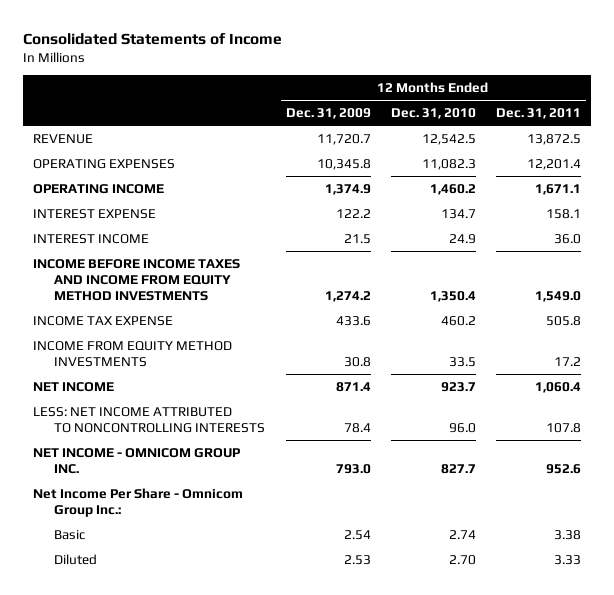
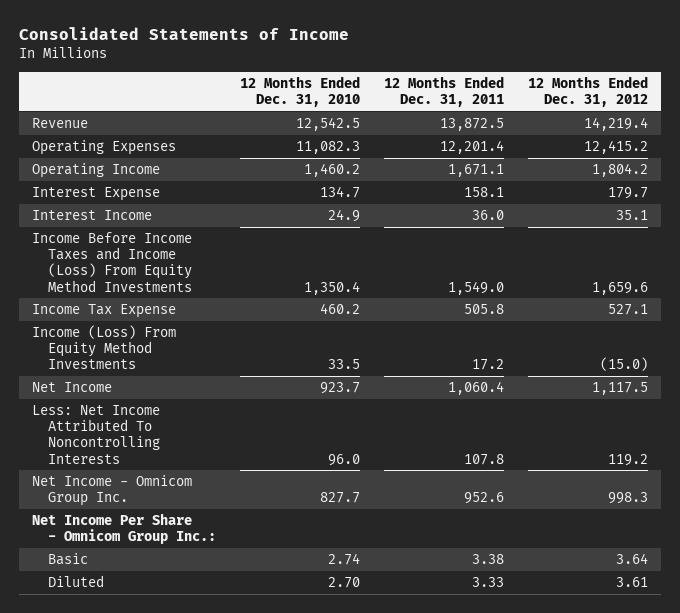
[285,108,371,120] Dec. 31, 2009 -> none
none -> [528,75,649,107] 12 Months Ended Dec. 31, 2012
[33,133,94,144] REVENUE -> [31,118,88,129] Revenue
[33,158,176,169] OPERATING EXPENSES -> [31,140,176,156] Operating Expenses
[33,183,165,194] OPERATING INCOME -> [31,163,160,179] Operating Income
[33,208,157,219] INTEREST EXPENSE -> [31,187,160,202] Interest Expense
[33,233,150,244] INTEREST INCOME -> [31,210,152,221] Interest Income
[33,258,241,301] INCOME BEFORE INCOME TAXES AND INCOME FROM EQUITY METHOD INVESTMENTS -> [31,232,192,292] Income Before Income Taxes and Income (Loss) From Equity Method Investments
[33,315,174,326] INCOME TAX EXPENSE -> [31,304,176,319] Income Tax Expense
[33,340,233,367] INCOME FROM EQUITY METHOD INVESTMENTS -> [31,325,176,370] Income (Loss) From Equity Method Investments
[33,381,115,392] NET INCOME -> [31,382,112,393] Net Income
[33,406,266,433] LESS: NET INCOME ATTRIBUTED TO NONCONTROLLING INTERESTS -> [31,405,160,464] Less: Net Income Attributed To Noncontrolling Interests
[33,447,241,474] NET INCOME - OMNICOM GROUP INC. -> [31,475,192,507] Net Income - Omnicom Group Inc.

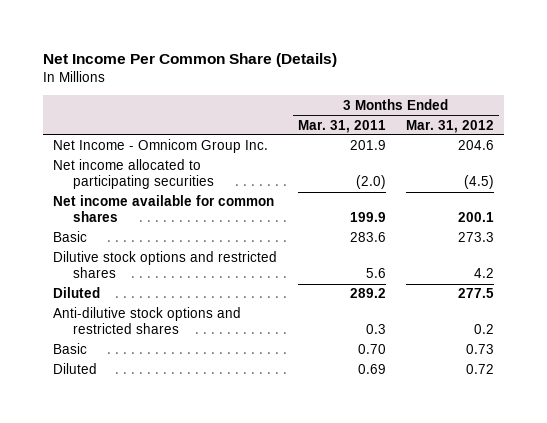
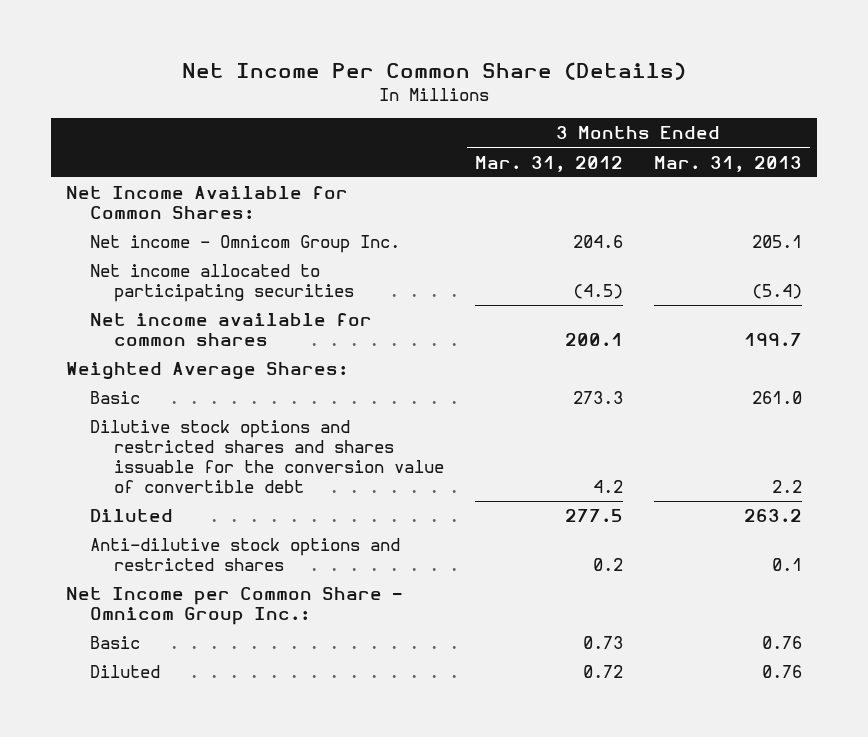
[297,119,386,133] Mar. 31, 2011 -> none
none -> [653,155,802,172] Mar. 31, 2013
none -> [66,186,349,220] Net Income Available for Common Shares:
[53,139,269,154] Net Income - Omnicom Group Inc. -> [90,235,401,254] Net income - Omnicom Group Inc.
none -> [66,362,349,381] Weighted Average Shares:
[53,251,278,279] Dilutive stock options and restricted shares -> [90,420,444,494] Dilutive stock options and restricted shares and shares issuable for the conversion value of convertible debt
none -> [66,587,403,626] Net Income per Common Share - Omnicom Group Inc.:

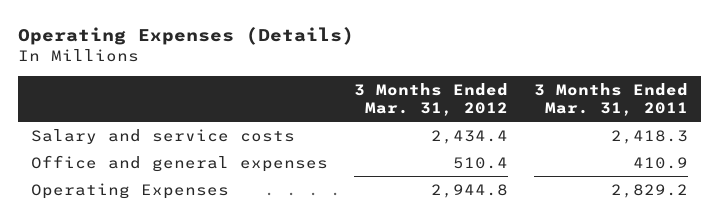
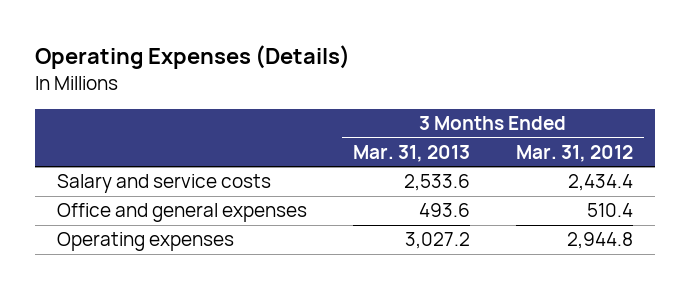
[533,82,688,116] 3 Months Ended Mar. 31, 2011 -> none
none -> [353,144,471,162] Mar. 31, 2013
[31,182,230,199] Operating Expenses -> [57,232,235,252] Operating expenses

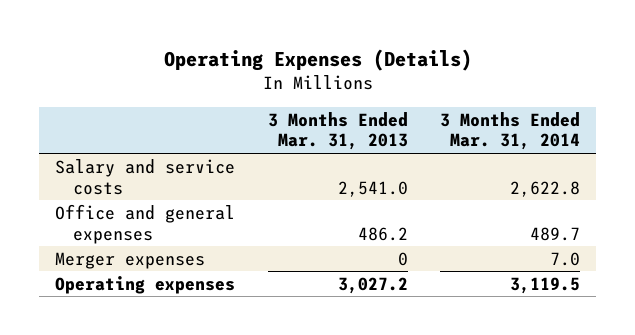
[515,144,633,162] Mar. 31, 2012 -> none
none -> [439,111,580,151] 3 Months Ended Mar. 31, 2014
[404,174,471,192] 2,533.6 -> [337,180,408,197] 2,541.0
[419,203,471,218] 493.6 -> [357,226,408,241] 486.2
none -> [55,251,206,269] Merger expenses

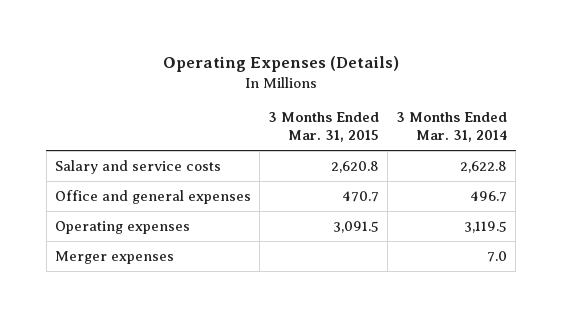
[267,111,408,151] 3 Months Ended Mar. 31, 2013 -> none
none -> [267,111,379,143] 3 Months Ended Mar. 31, 2015
[529,226,580,241] 489.7 -> [469,190,507,202] 496.7
[55,251,206,269] Merger expenses -> [54,250,174,264] Merger expenses

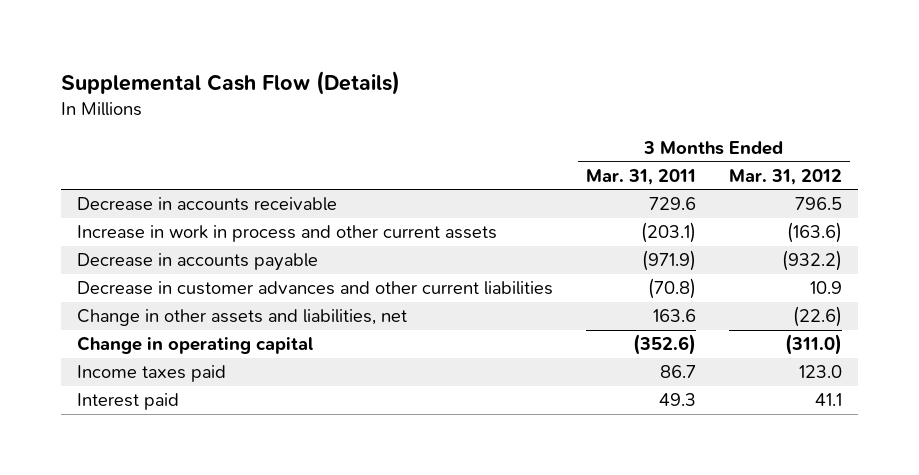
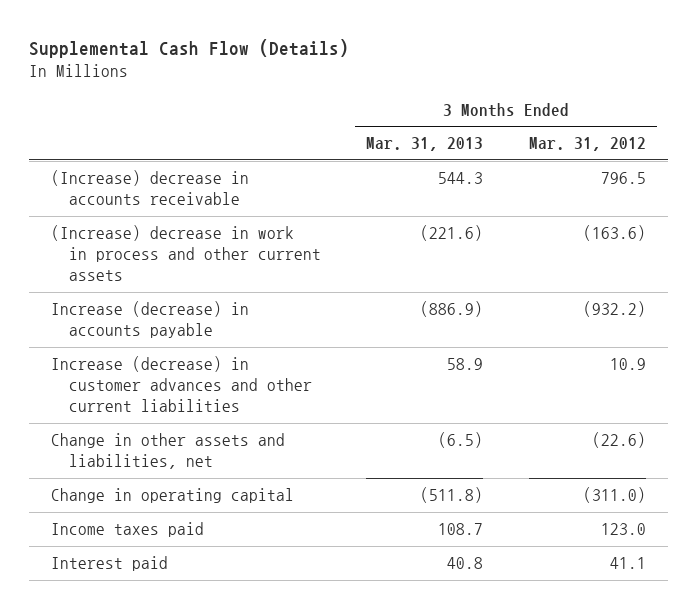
[586,168,697,185] Mar. 31, 2011 -> none
none -> [366,137,484,152] Mar. 31, 2013
[77,197,338,212] Decrease in accounts receivable -> [51,170,250,205] (Increase) decrease in accounts receivable
[77,225,498,243] Increase in work in process and other current assets -> [51,225,321,281] (Increase) decrease in work in process and other current assets
[77,253,319,272] Decrease in accounts payable -> [51,301,250,338] Increase (decrease) in accounts payable
[77,281,554,296] Decrease in customer advances and other current liabilities -> [51,356,312,412] Increase (decrease) in customer advances and other current liabilities

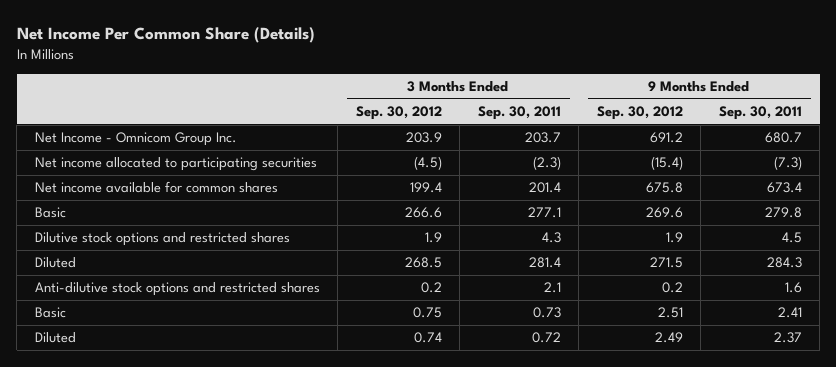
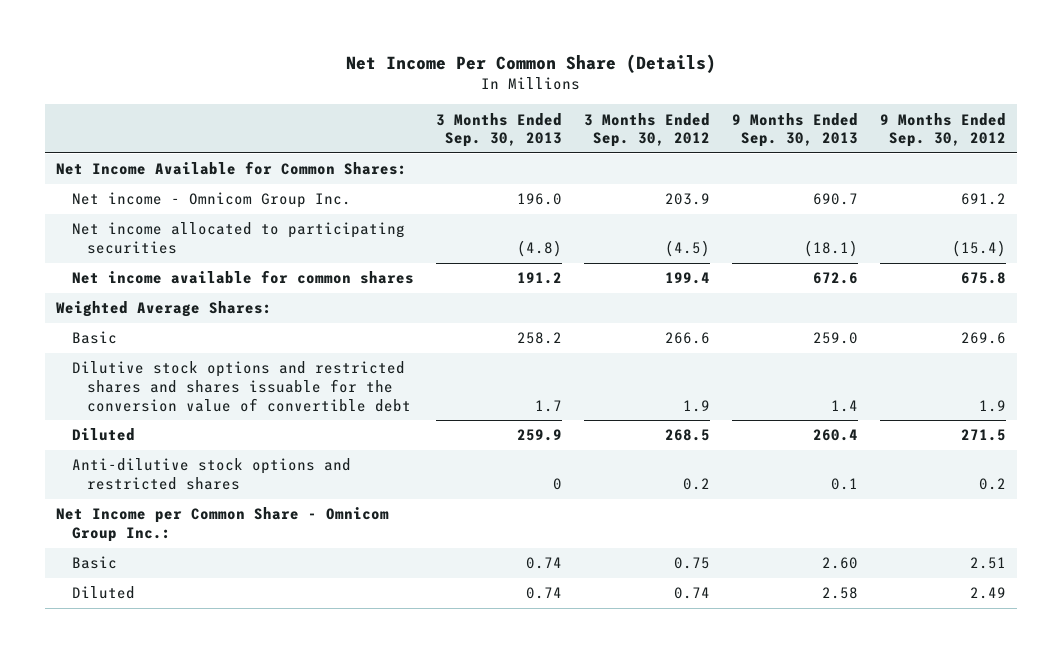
[477,106,561,121] Sep. 30, 2011 -> none
[718,106,802,121] Sep. 30, 2011 -> none
none -> [435,112,562,148] 3 Months Ended Sep. 30, 2013
none -> [732,112,859,148] 9 Months Ended Sep. 30, 2013
none -> [56,161,408,176] Net Income Available for Common Shares:
[34,132,237,147] Net Income - Omnicom Group Inc. -> [71,192,351,209] Net income - Omnicom Group Inc.
none -> [56,301,273,318] Weighted Average Shares:
[34,232,290,247] Dilutive stock options and restricted shares -> [71,361,412,412] Dilutive stock options and restricted shares and shares issuable for the conversion value of convertible debt
none -> [56,507,390,542] Net Income per Common Share - Omnicom Group Inc.:

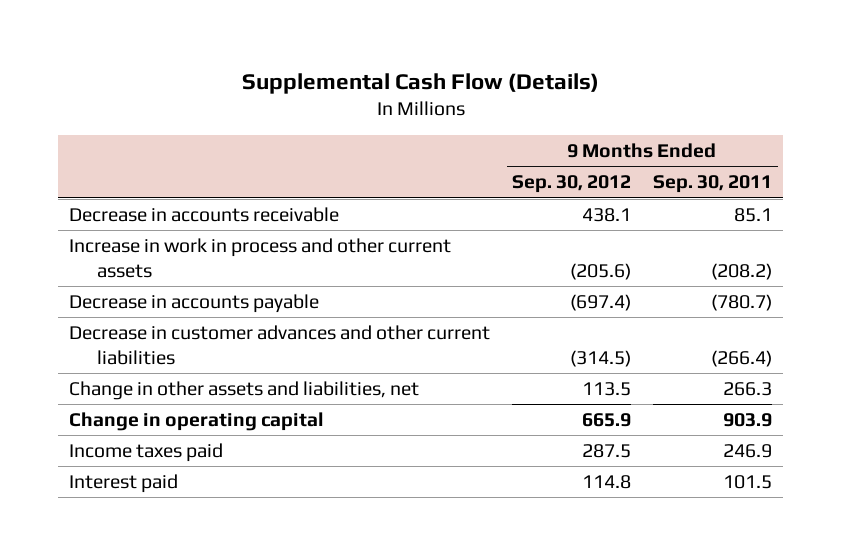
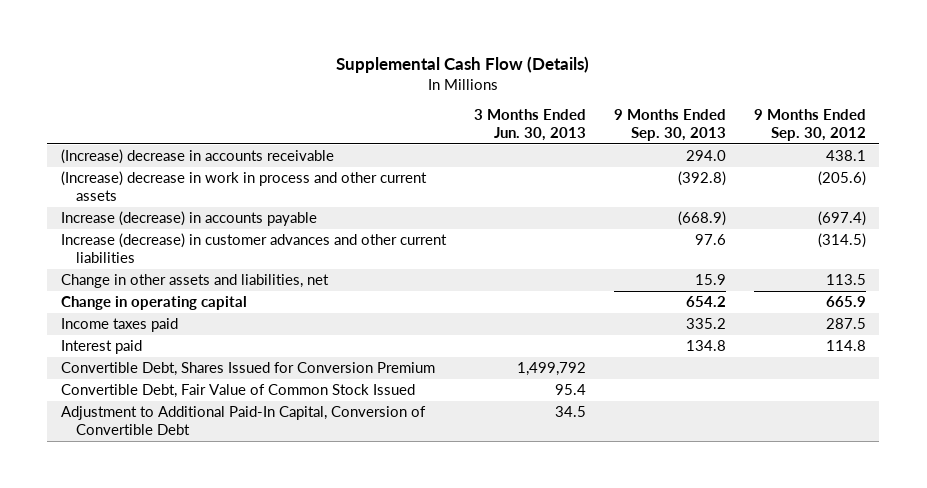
[653,175,773,194] Sep. 30, 2011 -> none
none -> [474,109,587,142] 3 Months Ended Jun. 30, 2013
none -> [613,109,726,142] 9 Months Ended Sep. 30, 2013
[68,207,339,223] Decrease in accounts receivable -> [61,149,335,165] (Increase) decrease in accounts receivable
[68,238,451,279] Increase in work in process and other current assets -> [61,171,428,201] (Increase) decrease in work in process and other current assets
[68,294,319,314] Decrease in accounts payable -> [61,211,318,227] Increase (decrease) in accounts payable
[68,325,490,366] Decrease in customer advances and other current liabilities -> [61,233,448,263] Increase (decrease) in customer advances and other current liabilities
none -> [61,362,436,377] Convertible Debt, Shares Issued for Conversion Premium
none -> [61,384,416,399] Convertible Debt, Fair Value of Common Stock Issued
none -> [61,406,427,435] Adjustment to Additional Paid-In Capital, Conversion of Convertible Debt

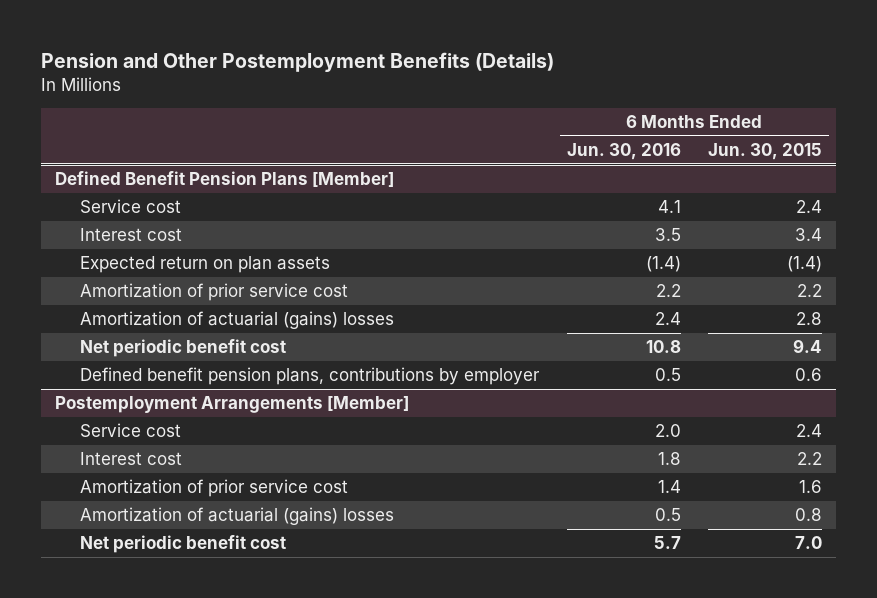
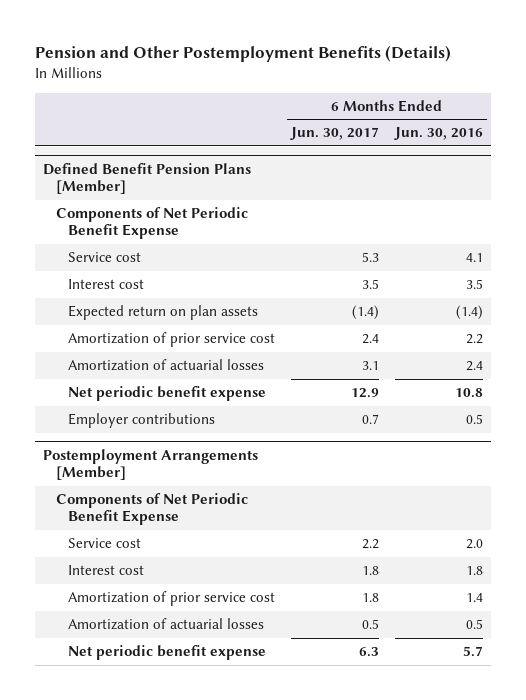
[708,143,823,161] Jun. 30, 2015 -> none
none -> [290,127,380,141] Jun. 30, 2017
none -> [55,207,248,240] Components of Net Periodic Benefit Expense
[79,311,394,330] Amortization of actuarial (gains) losses -> [68,359,265,372] Amortization of actuarial losses
[79,339,286,358] Net periodic benefit cost -> [68,386,267,402] Net periodic benefit expense
[79,367,540,386] Defined benefit pension plans, contributions by employer -> [68,413,216,429] Employer contributions
none -> [55,493,248,526] Components of Net Periodic Benefit Expense
[79,507,394,526] Amortization of actuarial (gains) losses -> [68,618,265,631] Amortization of actuarial losses
[79,535,286,554] Net periodic benefit cost -> [68,645,267,661] Net periodic benefit expense

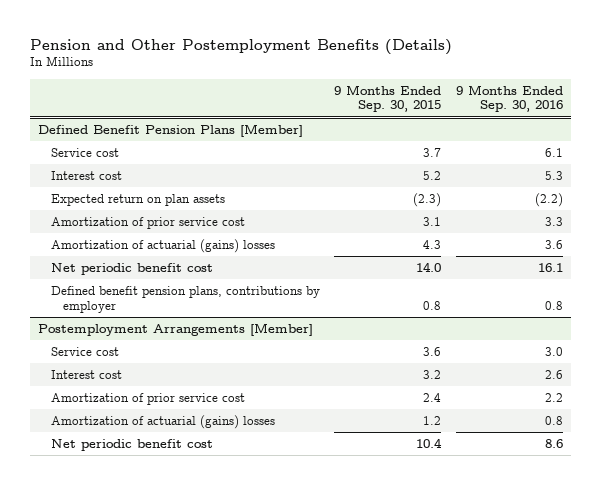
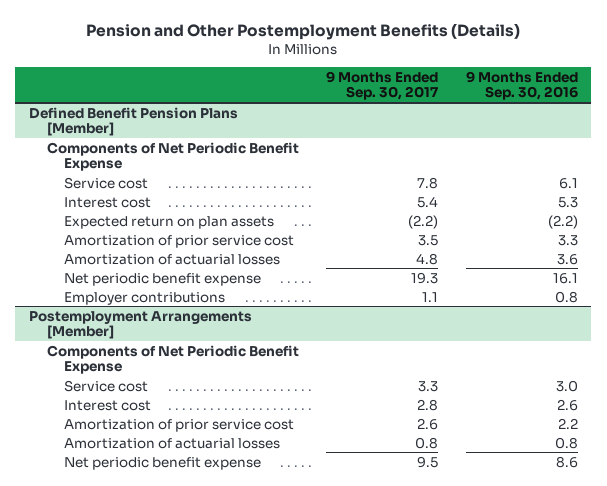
[334,84,442,113] 9 Months Ended Sep. 30, 2015 -> none
none -> [326,70,439,101] 9 Months Ended Sep. 30, 2017
none -> [46,141,299,172] Components of Net Periodic Benefit Expense
[50,238,275,253] Amortization of actuarial (gains) losses -> [64,253,281,265] Amortization of actuarial losses
[50,262,213,275] Net periodic benefit cost -> [64,272,262,286] Net periodic benefit expense
[50,285,320,313] Defined benefit pension plans, contributions by employer -> [64,291,226,305] Employer contributions
none -> [46,344,299,375] Components of Net Periodic Benefit Expense
[50,414,275,429] Amortization of actuarial (gains) losses -> [64,437,281,449] Amortization of actuarial losses
[50,438,213,451] Net periodic benefit cost -> [64,456,262,470] Net periodic benefit expense

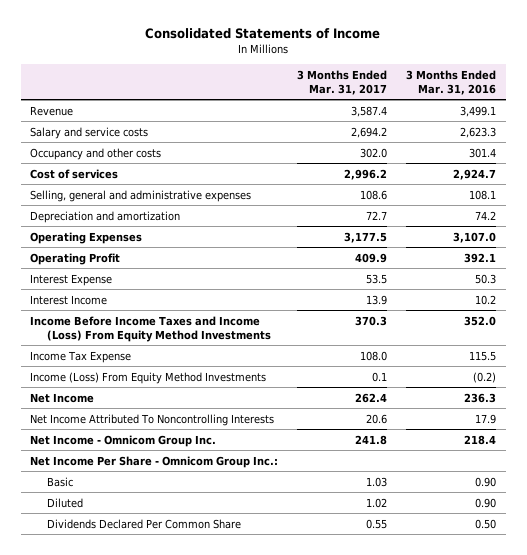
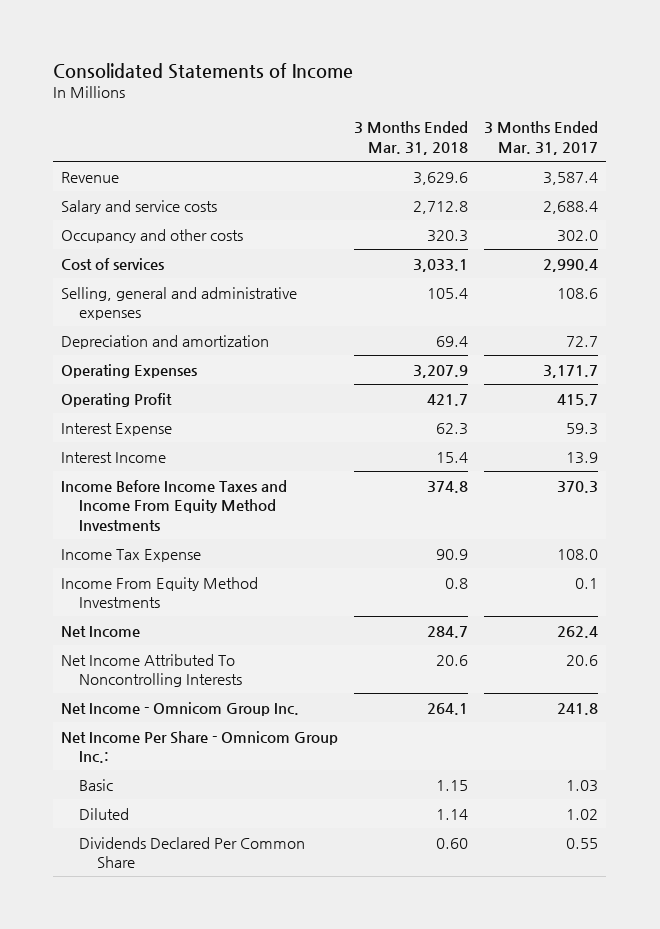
[406,69,497,95] 3 Months Ended Mar. 31, 2016 -> none
none -> [354,121,469,156] 3 Months Ended Mar. 31, 2018
[351,126,388,138] 2,694.2 -> [543,200,599,214] 2,688.4
[344,168,388,180] 2,996.2 -> [543,258,599,272] 2,990.4
[344,231,388,243] 3,177.5 -> [543,364,599,378] 3,171.7
[355,252,388,263] 409.9 -> [557,393,599,406] 415.7
[366,273,388,284] 53.5 -> [566,422,599,435] 59.3
[30,315,271,342] Income Before Income Taxes and Income (Loss) From Equity Method Investments -> [61,479,288,532] Income Before Income Taxes and Income From Equity Method Investments
[30,371,267,384] Income (Loss) From Equity Method Investments -> [61,576,259,609] Income From Equity Method Investments

